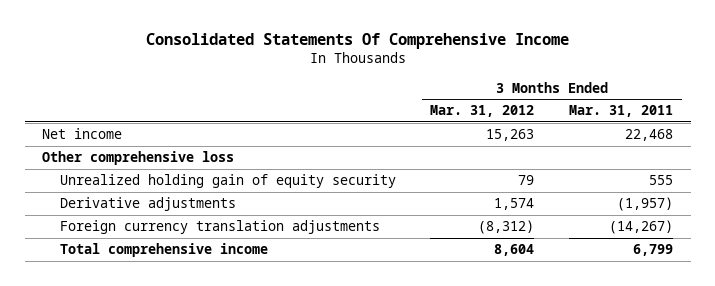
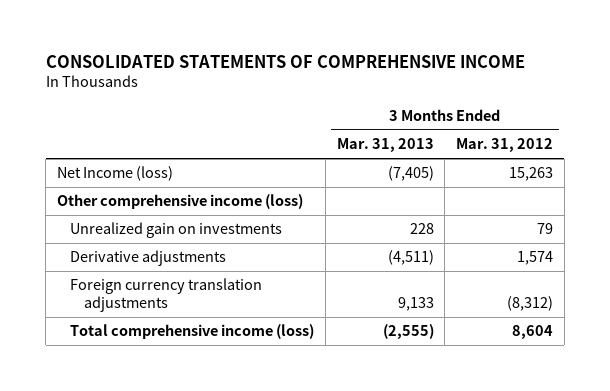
[145,33,569,50] Consolidated Statements Of Comprehensive Income -> [45,55,525,69] CONSOLIDATED STATEMENTS OF COMPREHENSIVE INCOME
[569,105,674,118] Mar. 31, 2011 -> none
none -> [336,138,434,153] Mar. 31, 2013
[41,128,122,140] Net income -> [57,166,174,182] Net Income (loss)
[41,151,234,166] Other comprehensive loss -> [57,194,304,210] Other comprehensive income (loss)
[59,174,396,189] Unrealized holding gain of equity security -> [70,222,283,239] Unrealized gain on investments
[59,243,268,258] Total comprehensive income -> [70,324,315,340] Total comprehensive income (loss)

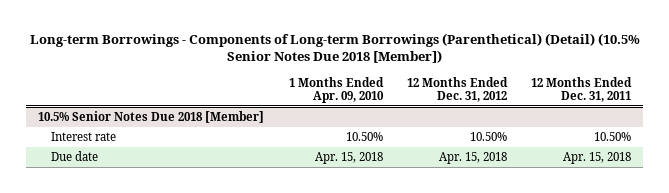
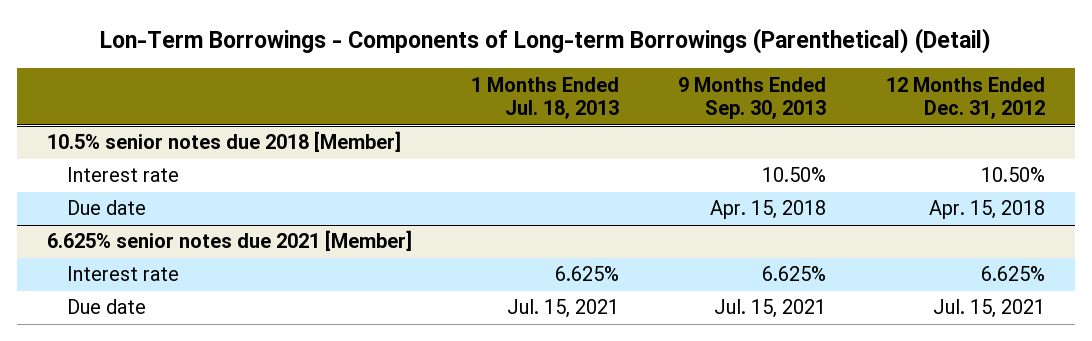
[29,32,640,64] Long-term Borrowings - Components of Long-term Borrowings (Parenthetical) (Detail) (10.5% Senior Notes Due 2018 [Member]) -> [99,28,991,55] Lon-Term Borrowings - Components of Long-term Borrowings (Parenthetical) (Detail)
[288,76,384,104] 1 Months Ended Apr. 09, 2010 -> none
[531,76,633,103] 12 Months Ended Dec. 31, 2011 -> none
none -> [471,76,620,120] 1 Months Ended Jul. 18, 2013
none -> [678,76,827,120] 9 Months Ended Sep. 30, 2013
[38,111,265,124] 10.5% Senior Notes Due 2018 [Member] -> [46,131,401,153] 10.5% senior notes due 2018 [Member]
none -> [46,230,412,252] 6.625% senior notes due 2021 [Member]
none -> [67,266,180,282] Interest rate
none -> [67,299,147,315] Due date

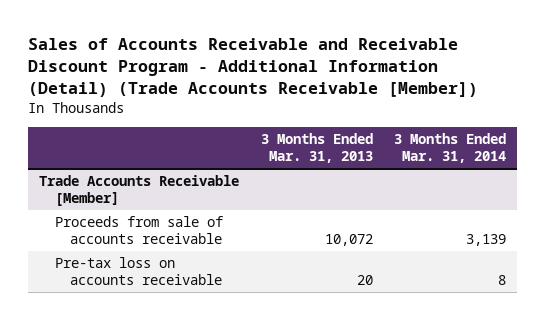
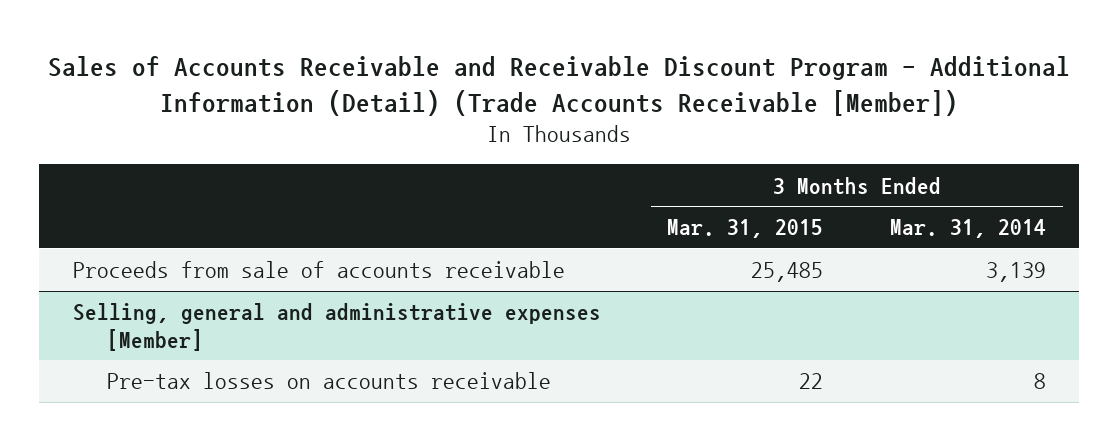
[260,133,373,164] 3 Months Ended Mar. 31, 2013 -> none
none -> [667,219,824,239] Mar. 31, 2015
[38,175,239,206] Trade Accounts Receivable [Member] -> none
none -> [72,303,601,351] Selling, general and administrative expenses [Member]
[54,257,223,285] Pre-tax loss on accounts receivable -> [107,372,552,390] Pre-tax losses on accounts receivable

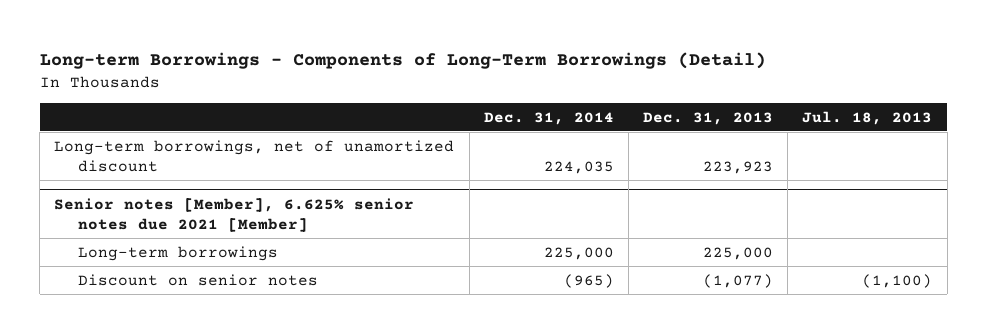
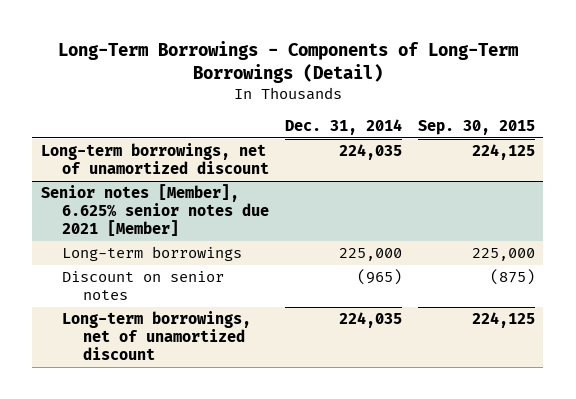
[39,51,766,69] Long-term Borrowings - Components of Long-Term Borrowings (Detail) -> [57,40,518,83] Long-Term Borrowings - Components of Long-Term Borrowings (Detail)
[643,111,774,125] Dec. 31, 2013 -> none
[802,110,933,125] Jul. 18, 2013 -> none
none -> [418,120,536,136] Sep. 30, 2015
none -> [61,311,251,360] Long-term borrowings, net of unamortized discount

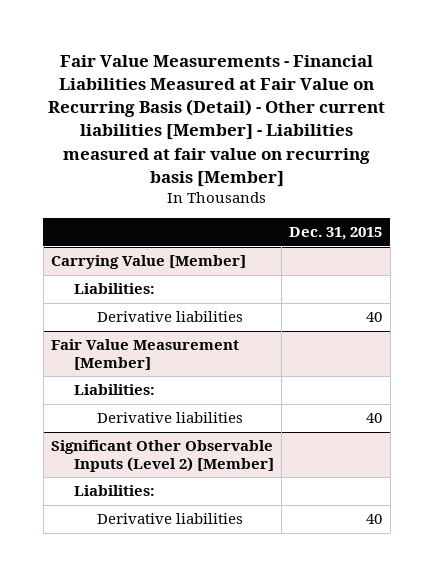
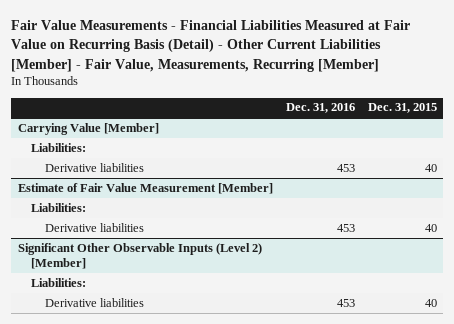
[47,54,385,187] Fair Value Measurements - Financial Liabilities Measured at Fair Value on Recurring Basis (Detail) - Other current liabilities [Member] - Liabilities measured at fair value on recurring basis [Member] -> [11,20,411,72] Fair Value Measurements - Financial Liabilities Measured at Fair Value on Recurring Basis (Detail) - Other Current Liabilities [Member] - Fair Value, Measurements, Recurring [Member]
none -> [285,103,355,114] Dec. 31, 2016
[51,339,240,370] Fair Value Measurement [Member] -> [17,182,273,194] Estimate of Fair Value Measurement [Member]

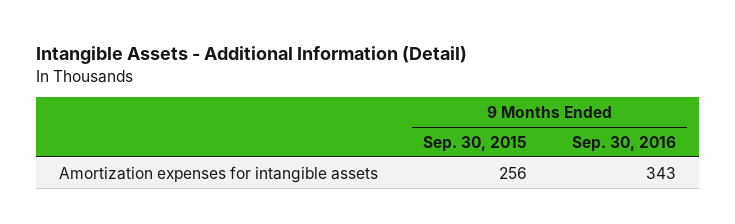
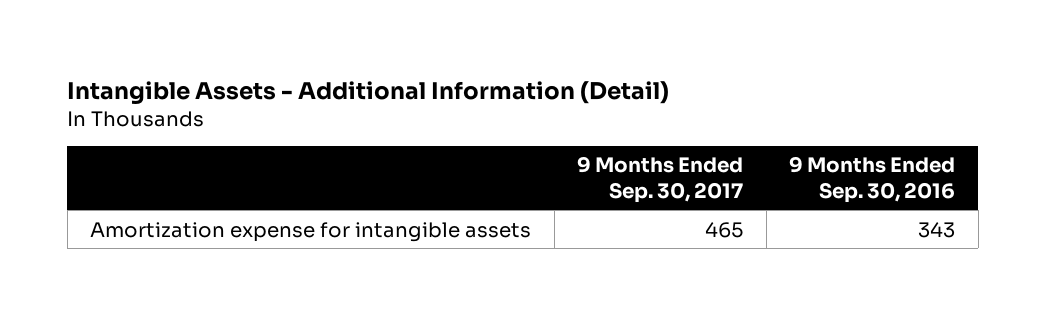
[422,135,527,152] Sep. 30, 2015 -> none
none -> [577,156,744,203] 9 Months Ended Sep. 30, 2017
[58,165,378,183] Amortization expenses for intangible assets -> [90,221,532,242] Amortization expense for intangible assets

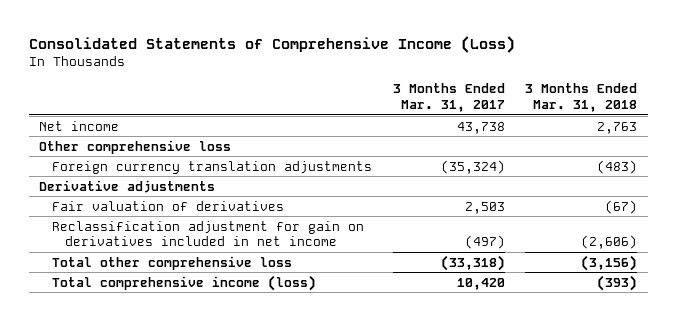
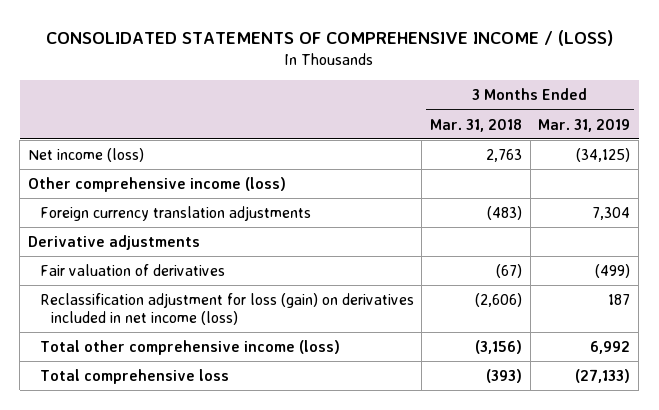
[28,35,515,53] Consolidated Statements of Comprehensive Income (Loss) -> [46,30,614,47] CONSOLIDATED STATEMENTS OF COMPREHENSIVE INCOME / (LOSS)
[392,83,505,113] 3 Months Ended Mar. 31, 2017 -> none
none -> [538,118,631,132] Mar. 31, 2019
[39,120,120,131] Net income -> [28,147,145,162] Net income (loss)
[39,139,232,154] Other comprehensive loss -> [28,176,287,192] Other comprehensive income (loss)
[51,220,364,247] Reclassification adjustment for gain on derivatives included in net income -> [39,292,414,325] Reclassification adjustment for loss (gain) on derivatives included in net income (loss)
[51,255,292,270] Total other comprehensive loss -> [39,339,340,355] Total other comprehensive income (loss)
[51,274,316,291] Total comprehensive income (loss) -> [39,368,229,384] Total comprehensive loss

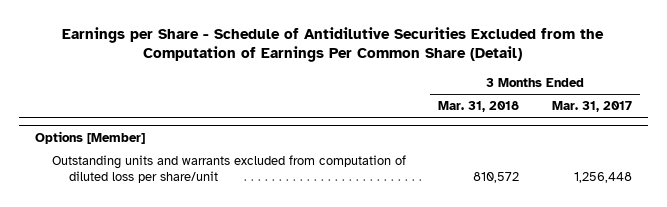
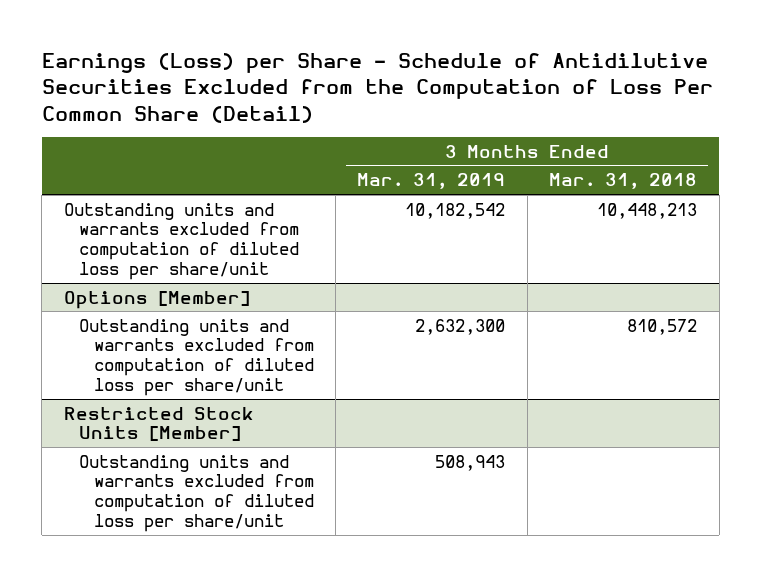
[62,26,605,63] Earnings per Share - Schedule of Antidilutive Securities Excluded from the Computation of Earnings Per Common Share (Detail) -> [41,53,713,123] Earnings (Loss) per Share - Schedule of Antidilutive Securities Excluded from the Computation of Loss Per Common Share (Detail)
[551,101,632,113] Mar. 31, 2017 -> none
none -> [357,173,506,190] Mar. 31, 2019
none -> [63,202,299,281] Outstanding units and warrants excluded from computation of diluted loss per share/unit
none -> [63,406,254,442] Restricted Stock Units [Member]
none -> [78,454,314,533] Outstanding units and warrants excluded from computation of diluted loss per share/unit

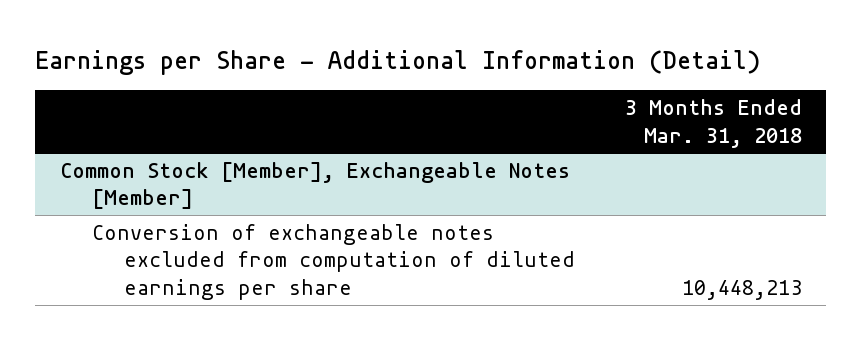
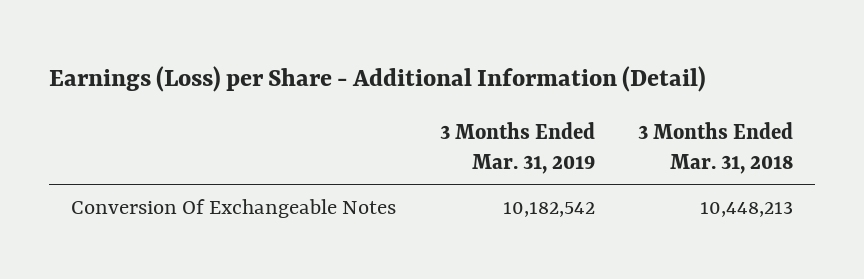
[35,49,761,75] Earnings per Share - Additional Information (Detail) -> [49,66,707,93] Earnings (Loss) per Share - Additional Information (Detail)
none -> [439,122,595,174] 3 Months Ended Mar. 31, 2019
[59,161,570,210] Common Stock [Member], Exchangeable Notes [Member] -> none
[92,223,576,300] Conversion of exchangeable notes excluded from computation of diluted earnings per share -> [71,199,397,219] Conversion Of Exchangeable Notes

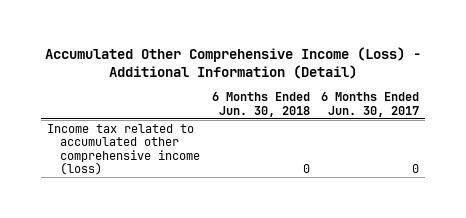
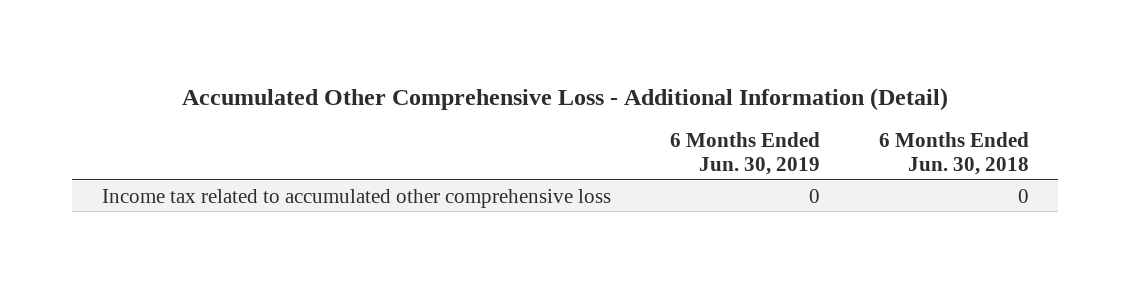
[44,46,421,79] Accumulated Other Comprehensive Income (Loss) - Additional Information (Detail) -> [182,87,949,111] Accumulated Other Comprehensive Loss - Additional Information (Detail)
[321,92,420,117] 6 Months Ended Jun. 30, 2017 -> none
none -> [669,132,820,176] 6 Months Ended Jun. 30, 2019
[46,123,200,176] Income tax related to accumulated other comprehensive income (loss) -> [101,188,611,208] Income tax related to accumulated other comprehensive loss

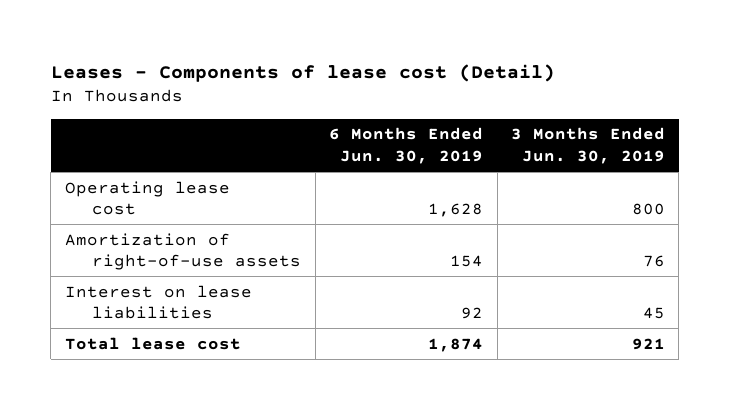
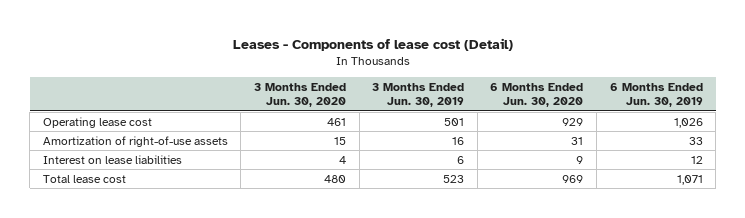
none -> [253,83,346,108] 3 Months Ended Jun. 30, 2020
none -> [490,83,584,108] 6 Months Ended Jun. 30, 2020
[428,202,484,217] 1,628 -> [673,117,703,128] 1,026
[632,202,666,215] 800 -> [444,117,465,126] 501
[450,254,484,267] 154 -> [688,136,703,145] 33
[643,254,666,267] 76 -> [452,136,465,145] 16
[461,306,484,319] 92 -> [690,155,703,164] 12
[643,306,666,319] 45 -> [457,155,465,164] 6
[428,337,484,352] 1,874 -> [676,174,703,185] 1,071
[632,337,666,350] 921 -> [443,174,465,183] 523

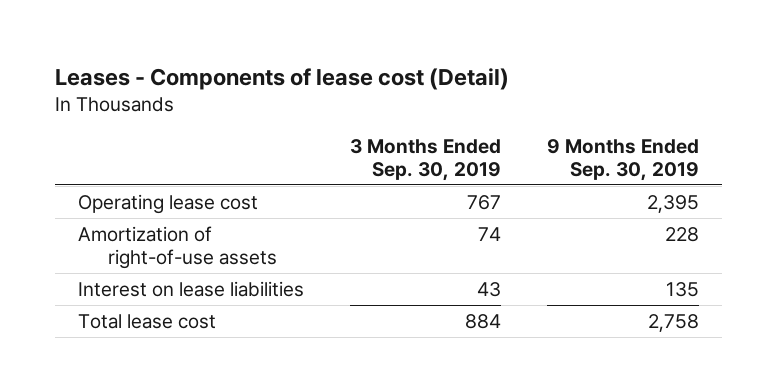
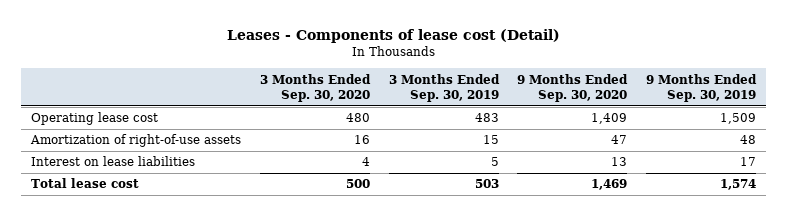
none -> [259,73,371,103] 3 Months Ended Sep. 30, 2020
none -> [517,73,629,103] 9 Months Ended Sep. 30, 2020
[466,194,501,210] 767 -> [474,113,499,123] 483
[646,194,699,213] 2,395 -> [720,113,757,125] 1,509
[477,226,501,241] 74 -> [482,135,499,145] 15
[664,226,699,242] 228 -> [740,135,757,145] 48
[476,281,501,297] 43 -> [490,157,499,167] 5
[665,281,699,297] 135 -> [740,157,757,167] 17
[464,313,501,329] 884 -> [474,179,499,189] 503
[647,313,699,332] 2,758 -> [720,179,757,191] 1,574

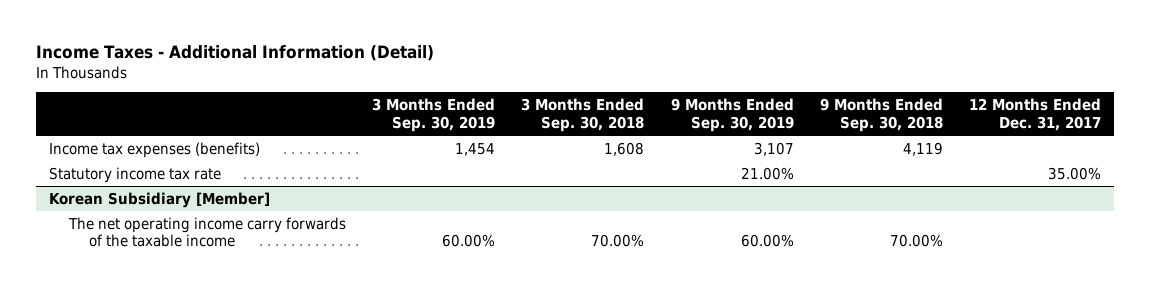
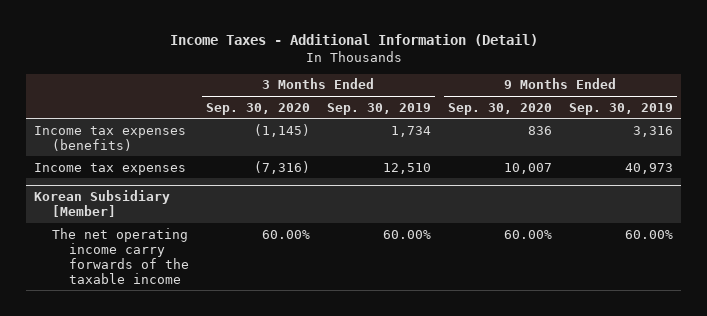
[521,98,645,132] 3 Months Ended Sep. 30, 2018 -> none
[820,98,944,132] 9 Months Ended Sep. 30, 2018 -> none
[969,98,1102,131] 12 Months Ended Dec. 31, 2017 -> none
none -> [206,102,311,115] Sep. 30, 2020
none -> [447,102,552,115] Sep. 30, 2020
[48,166,221,183] Statutory income tax rate -> none
[455,142,496,156] 1,454 -> [390,125,431,137] 1,734
[753,141,794,156] 3,107 -> [632,125,673,137] 3,316
none -> [34,162,187,175] Income tax expenses

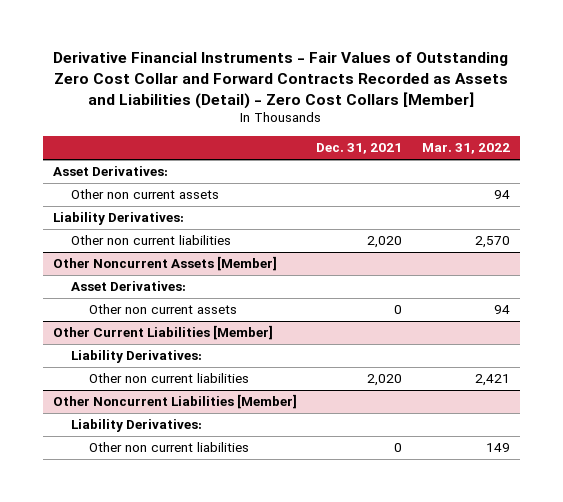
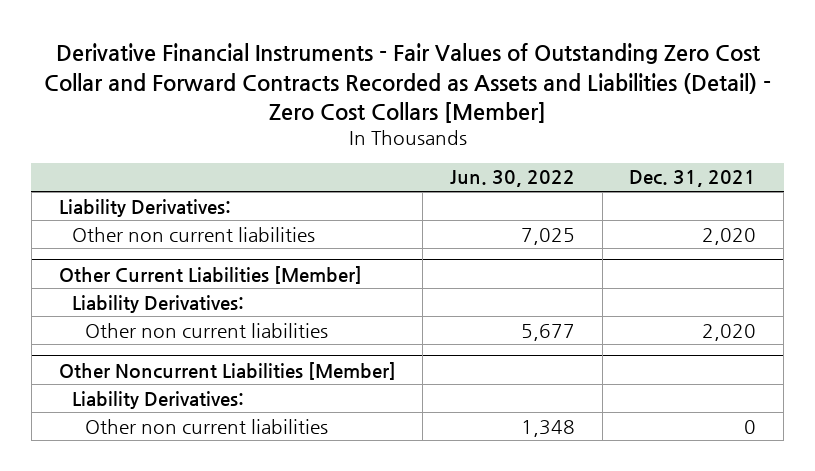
[422,143,511,155] Mar. 31, 2022 -> none
none -> [450,170,576,188] Jun. 30, 2022
[52,166,168,177] Asset Derivatives: -> none
[70,189,219,200] Other non current assets -> none
[52,256,277,272] Other Noncurrent Assets [Member] -> none
[70,281,186,292] Asset Derivatives: -> none
[89,304,238,315] Other non current assets -> none

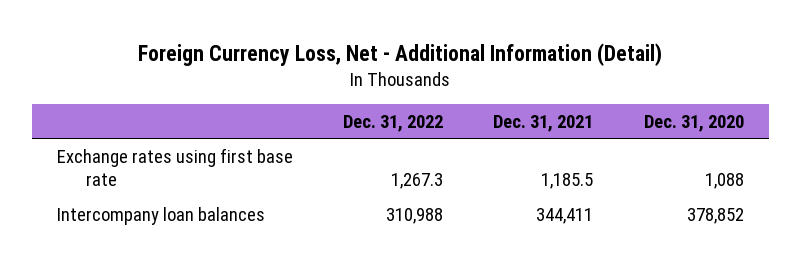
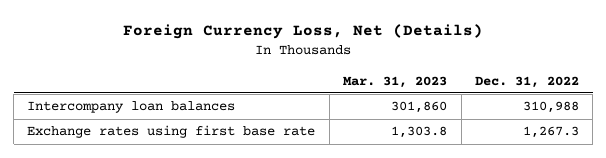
[138,42,663,66] Foreign Currency Loss, Net - Additional Information (Detail) -> [123,24,484,40] Foreign Currency Loss, Net (Details)
[493,114,594,132] Dec. 31, 2021 -> none
[643,114,744,132] Dec. 31, 2020 -> none
none -> [343,75,448,88] Mar. 31, 2023
[56,147,293,187] Exchange rates using first base rate -> [27,125,316,139] Exchange rates using first base rate

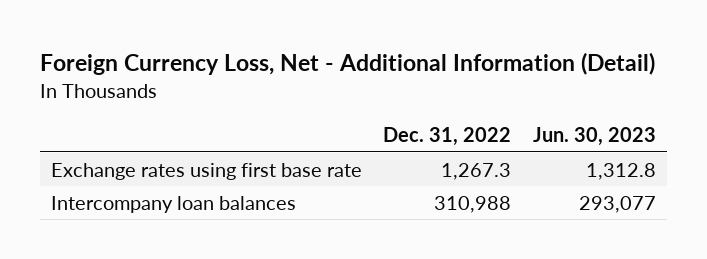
[123,24,484,40] Foreign Currency Loss, Net (Details) -> [40,52,656,76] Foreign Currency Loss, Net - Additional Information (Detail)
[343,75,448,88] Mar. 31, 2023 -> none
none -> [532,127,656,147] Jun. 30, 2023
[27,101,236,114] Intercompany loan balances -> [51,195,297,213] Intercompany loan balances

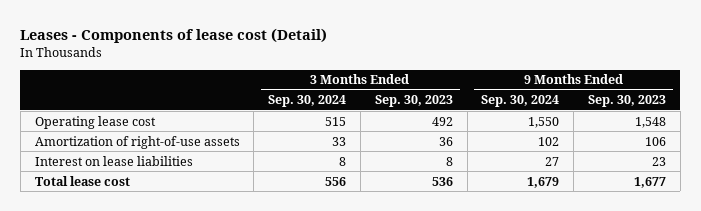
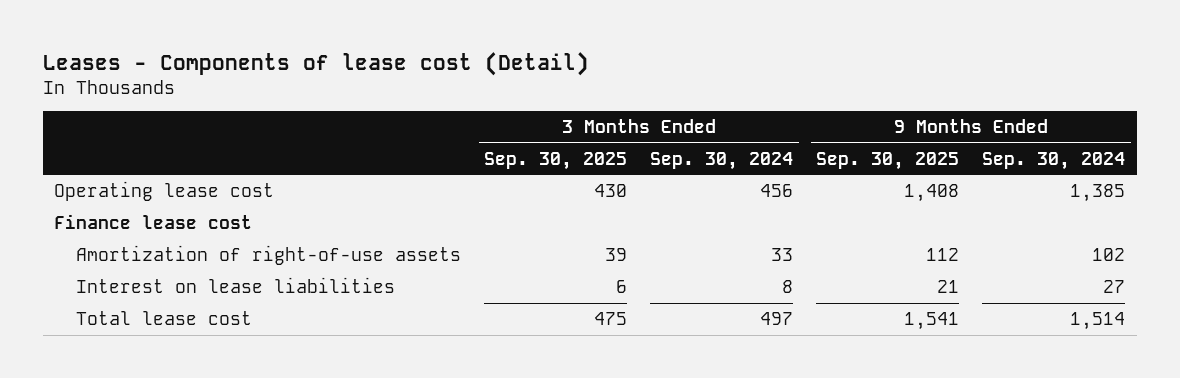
[374,95,453,108] Sep. 30, 2023 -> none
[587,95,666,108] Sep. 30, 2023 -> none
none -> [484,151,628,170] Sep. 30, 2025
none -> [816,151,960,170] Sep. 30, 2025
[325,116,347,126] 515 -> [760,183,794,197] 456
[528,116,560,128] 1,550 -> [1070,183,1126,202] 1,385
none -> [54,213,253,229] Finance lease cost
[325,176,347,186] 556 -> [760,311,794,325] 497
[527,176,560,188] 1,679 -> [1070,311,1126,330] 1,514

